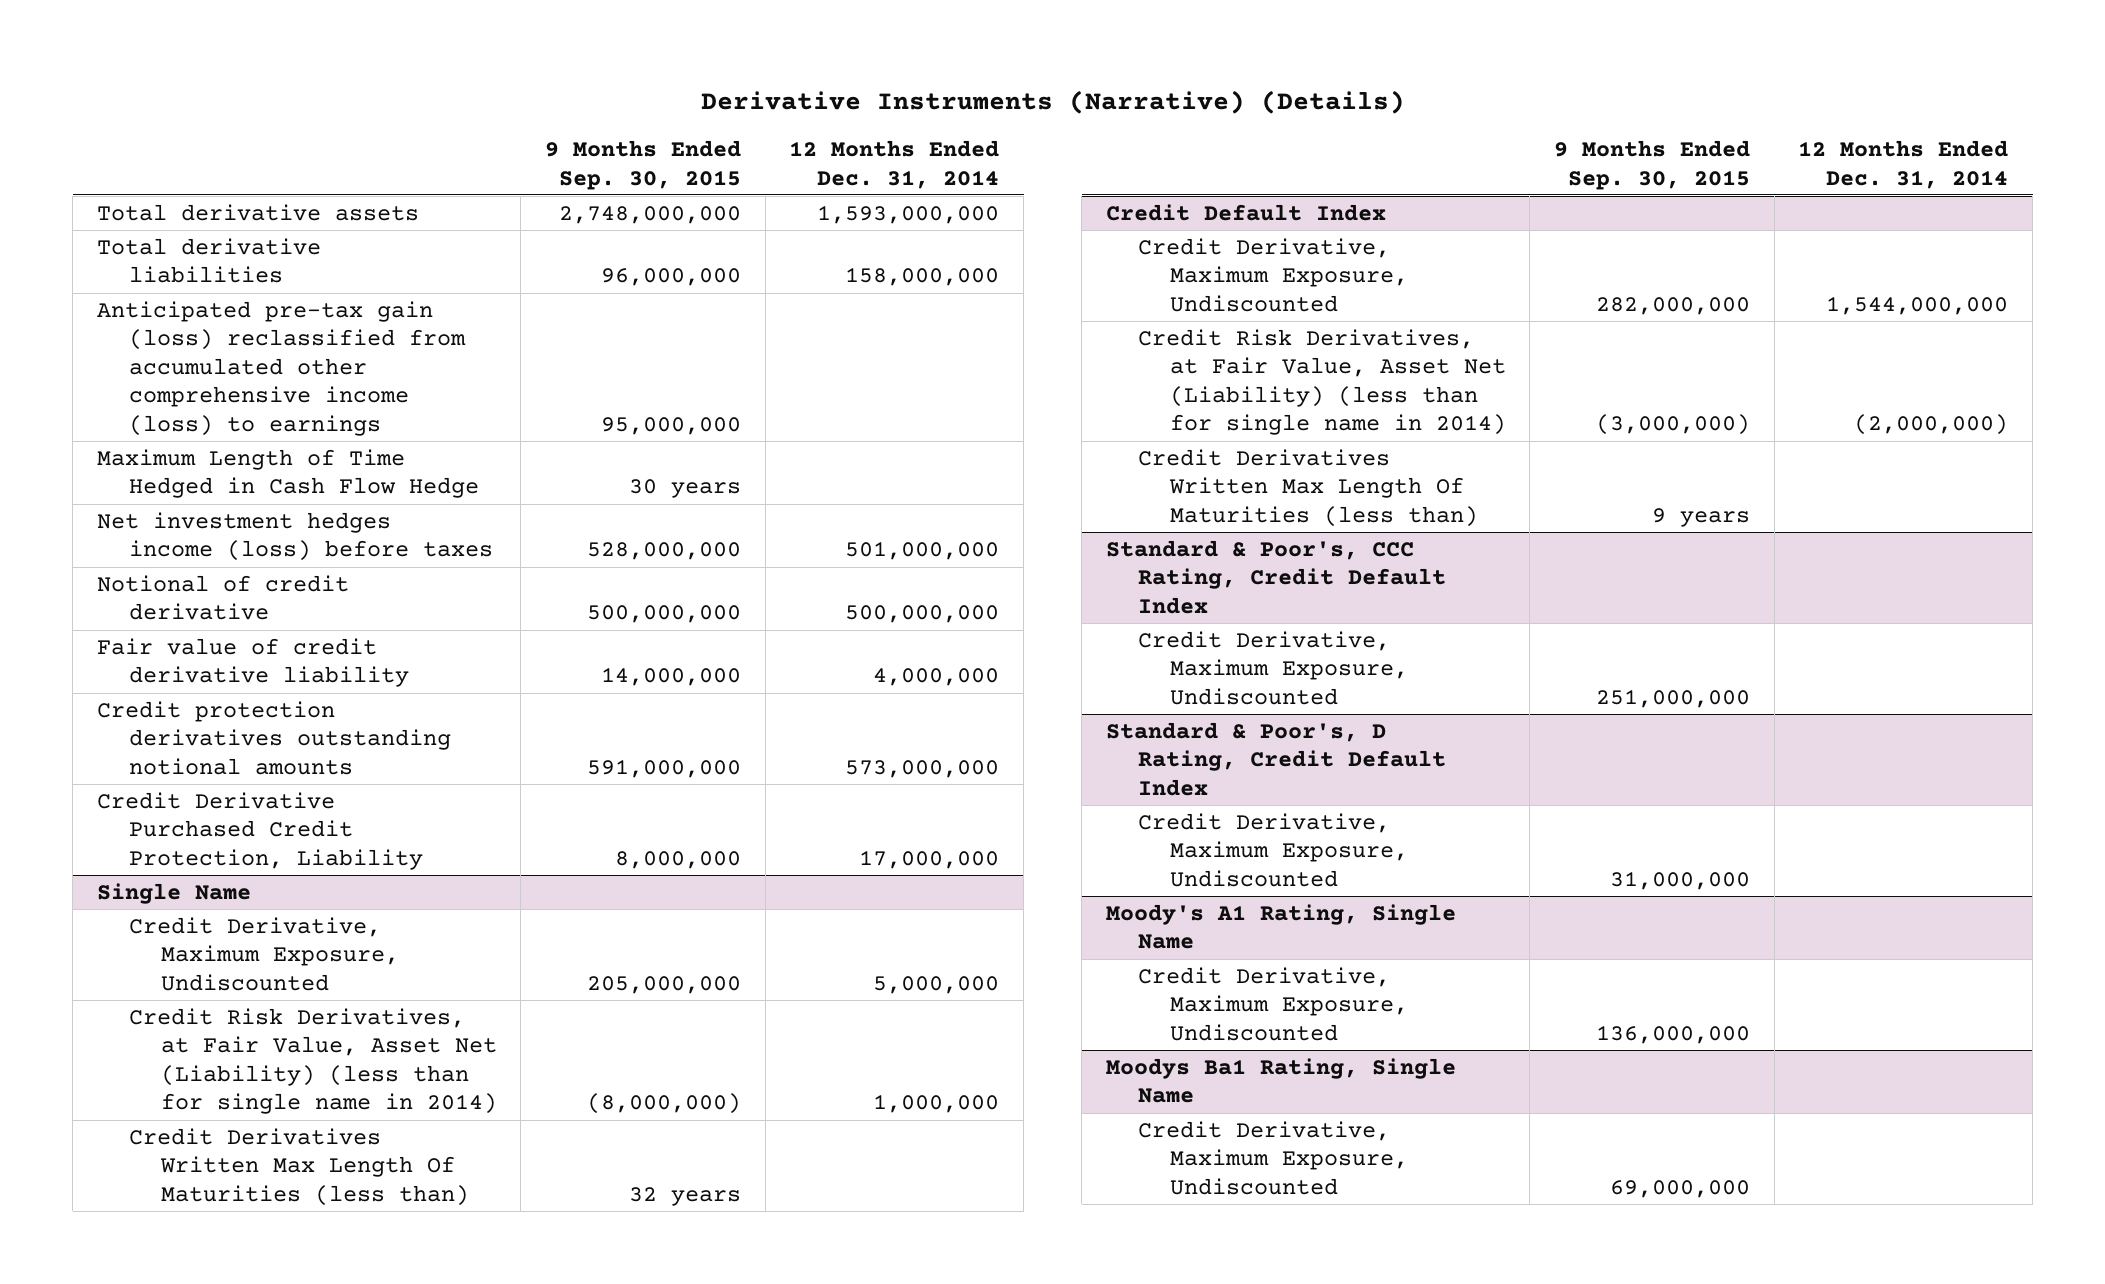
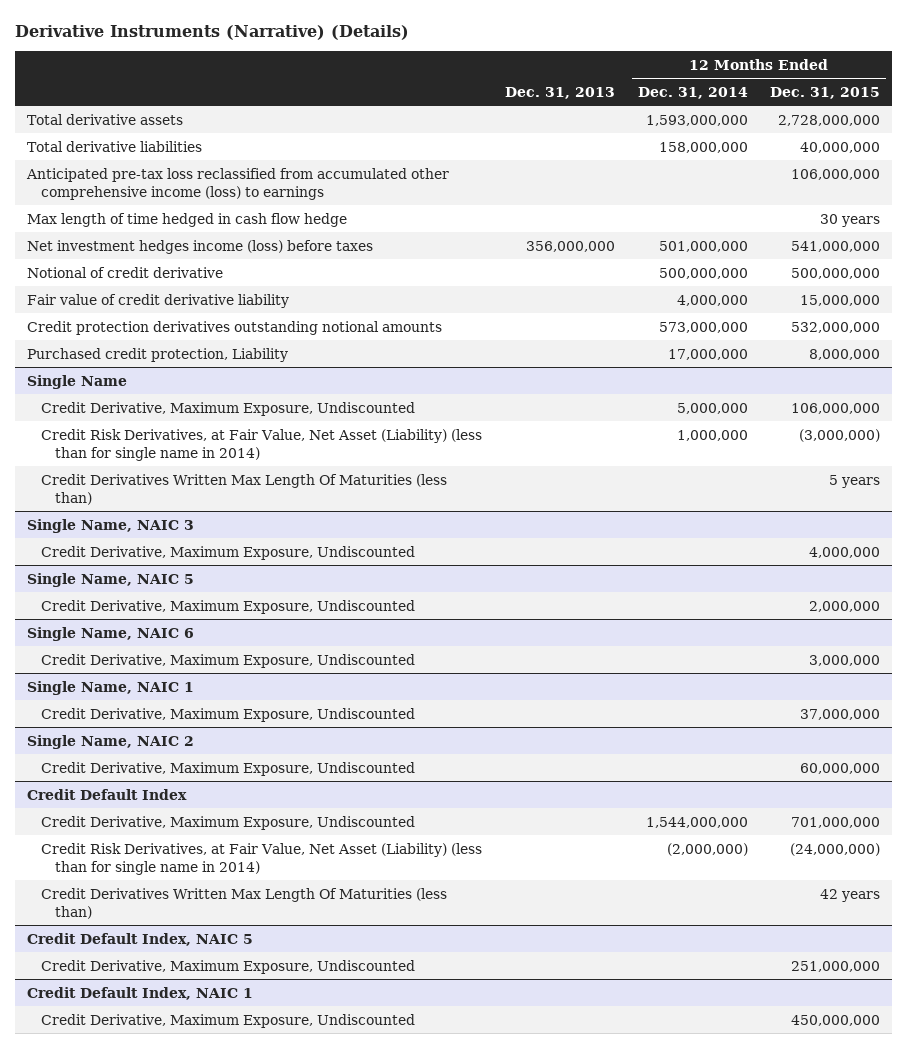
[545,140,742,190] 9 Months Ended Sep. 30, 2015 -> none
none -> [504,86,615,99] Dec. 31, 2013
none -> [770,86,881,99] Dec. 31, 2015
[97,300,466,436] Anticipated pre-tax gain (loss) reclassified from accumulated other comprehensive income (loss) to earnings -> [25,167,449,200] Anticipated pre-tax loss reclassified from accumulated other comprehensive income (loss) to earnings
[97,448,479,499] Maximum Length of Time Hedged in Cash Flow Hedge -> [26,212,347,227] Max length of time hedged in cash flow hedge
[97,791,423,870] Credit Derivative Purchased Credit Protection, Liability -> [26,347,288,362] Purchased credit protection, Liability
[128,1007,497,1115] Credit Risk Derivatives, at Fair Value, Asset Net (Liability) (less than for single name in 2014) -> [41,428,483,461] Credit Risk Derivatives, at Fair Value, Net Asset (Liability) (less than for single name in 2014)
none -> [26,518,194,533] Single Name, NAIC 3
none -> [41,545,416,560] Credit Derivative, Maximum Exposure, Undiscounted
none -> [26,572,194,587] Single Name, NAIC 5
none -> [41,599,416,614] Credit Derivative, Maximum Exposure, Undiscounted
none -> [26,626,194,641] Single Name, NAIC 6
none -> [41,653,416,668] Credit Derivative, Maximum Exposure, Undiscounted
none -> [26,680,194,695] Single Name, NAIC 1
none -> [41,707,416,722] Credit Derivative, Maximum Exposure, Undiscounted
none -> [26,734,194,749] Single Name, NAIC 2
none -> [41,761,416,776] Credit Derivative, Maximum Exposure, Undiscounted
[1137,328,1506,436] Credit Risk Derivatives, at Fair Value, Asset Net (Liability) (less than for single name in 2014) -> [41,842,483,875] Credit Risk Derivatives, at Fair Value, Net Asset (Liability) (less than for single name in 2014)
[1106,539,1446,614] Standard & Poor's, CCC Rating, Credit Default Index -> none
[1137,630,1408,705] Credit Derivative, Maximum Exposure, Undiscounted -> none
[1106,721,1446,796] Standard & Poor's, D Rating, Credit Default Index -> none
[1137,812,1408,887] Credit Derivative, Maximum Exposure, Undiscounted -> none
[1106,903,1457,950] Moody's A1 Rating, Single Name -> none
[1137,966,1408,1041] Credit Derivative, Maximum Exposure, Undiscounted -> none
[1106,1057,1457,1104] Moodys Ba1 Rating, Single Name -> none
[1137,1120,1408,1195] Credit Derivative, Maximum Exposure, Undiscounted -> none
none -> [26,932,253,946] Credit Default Index, NAIC 5
none -> [41,959,416,974] Credit Derivative, Maximum Exposure, Undiscounted
none -> [26,986,253,1000] Credit Default Index, NAIC 1
none -> [41,1013,416,1028] Credit Derivative, Maximum Exposure, Undiscounted

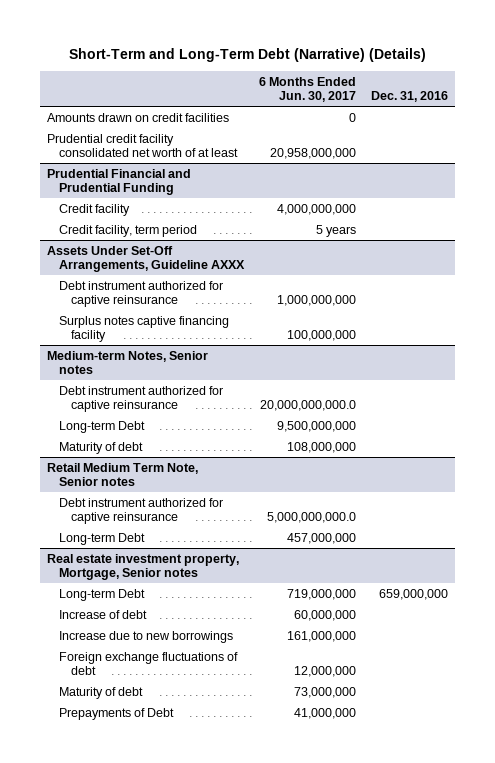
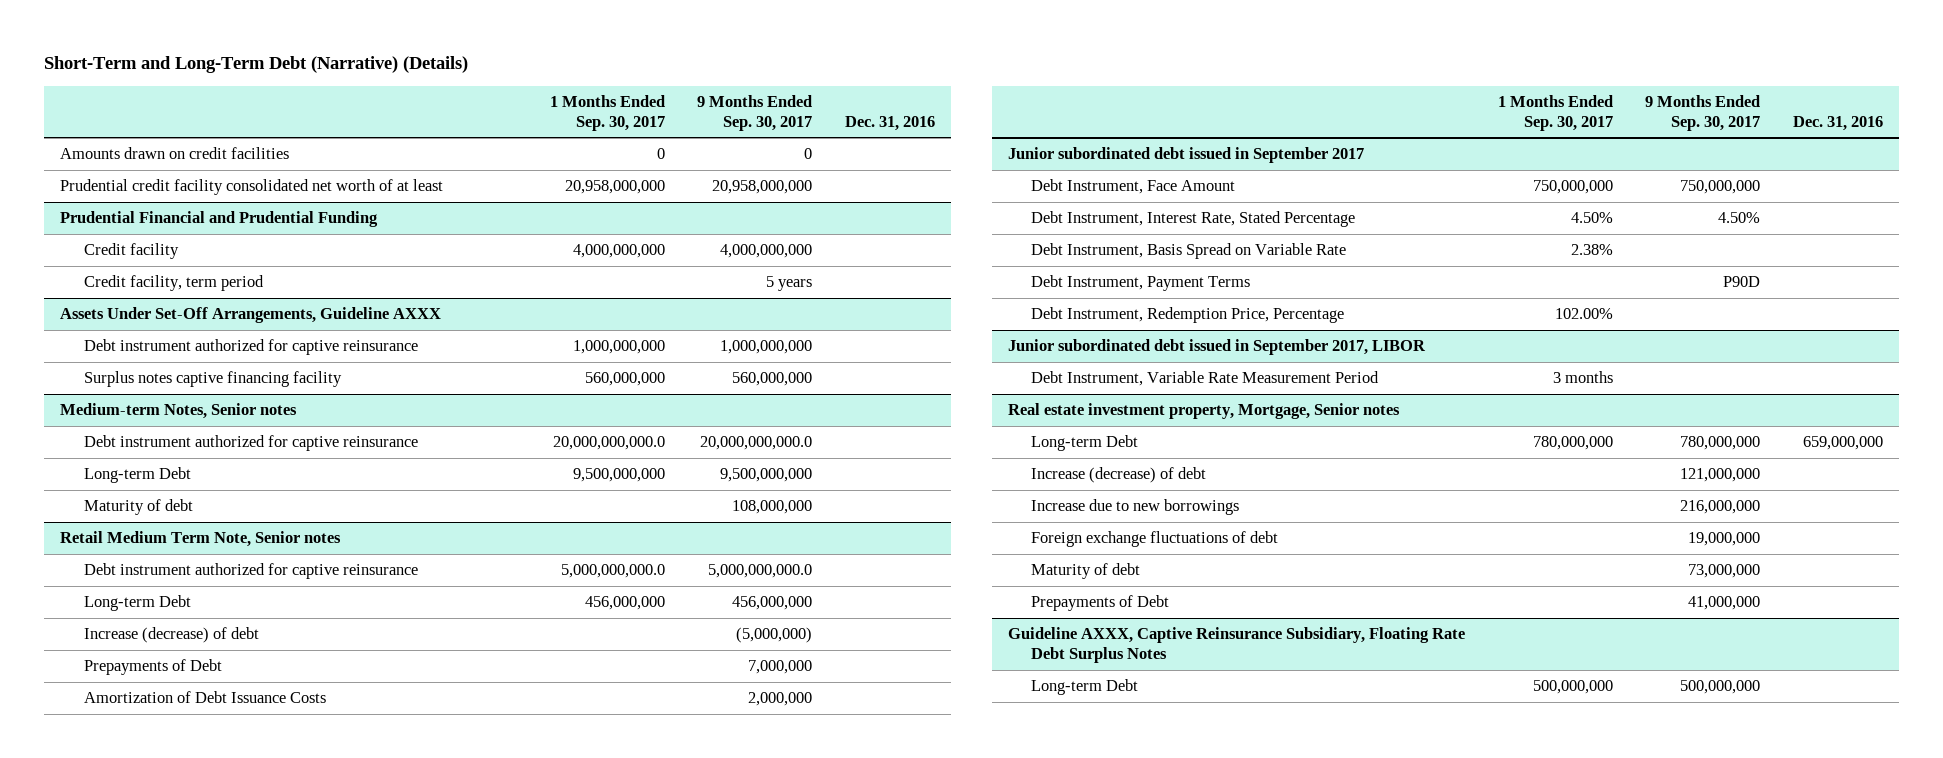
[259,76,357,103] 6 Months Ended Jun. 30, 2017 -> none
none -> [549,95,665,131] 1 Months Ended Sep. 30, 2017
none -> [697,95,813,131] 9 Months Ended Sep. 30, 2017
none -> [83,627,259,644] Increase (decrease) of debt
none -> [83,659,222,676] Prepayments of Debt
none -> [83,691,326,704] Amortization of Debt Issuance Costs
none -> [1008,147,1365,164] Junior subordinated debt issued in September 2017
none -> [1031,179,1236,195] Debt Instrument, Face Amount
none -> [1031,211,1356,228] Debt Instrument, Interest Rate, Stated Percentage
none -> [1031,243,1347,260] Debt Instrument, Basis Spread on Variable Rate
none -> [1031,275,1251,292] Debt Instrument, Payment Terms
none -> [1031,307,1345,324] Debt Instrument, Redemption Price, Percentage
none -> [1008,339,1427,356] Junior subordinated debt issued in September 2017, LIBOR
none -> [1031,371,1380,387] Debt Instrument, Variable Rate Measurement Period
[59,609,148,619] Increase of debt -> [1031,467,1207,484] Increase (decrease) of debt
none -> [1008,627,1466,663] Guideline AXXX, Captive Reinsurance Subsidiary, Floating Rate Debt Surplus Notes
none -> [1031,679,1139,696] Long-term Debt

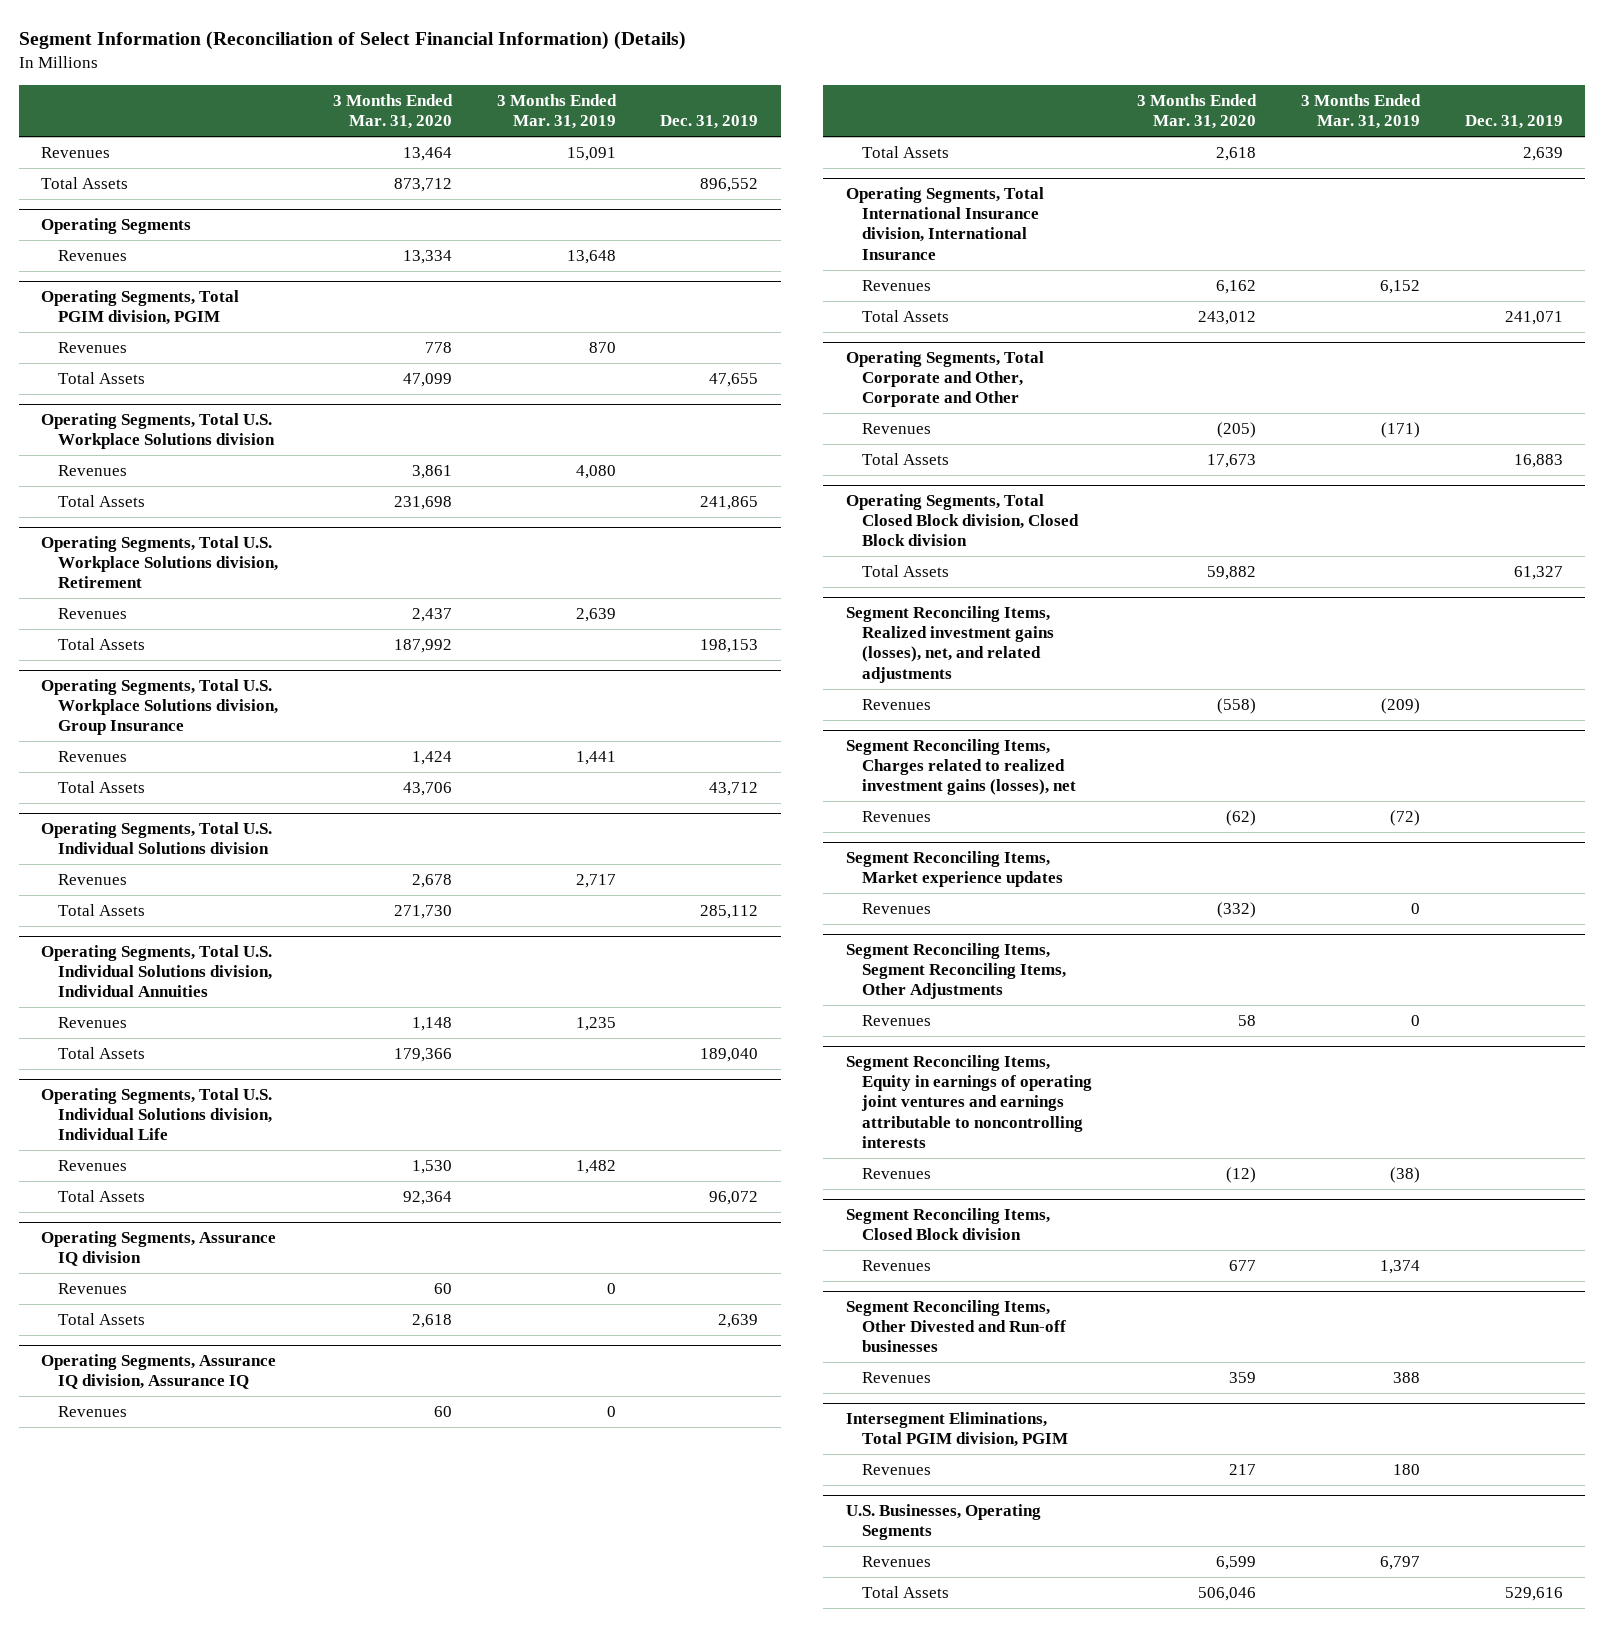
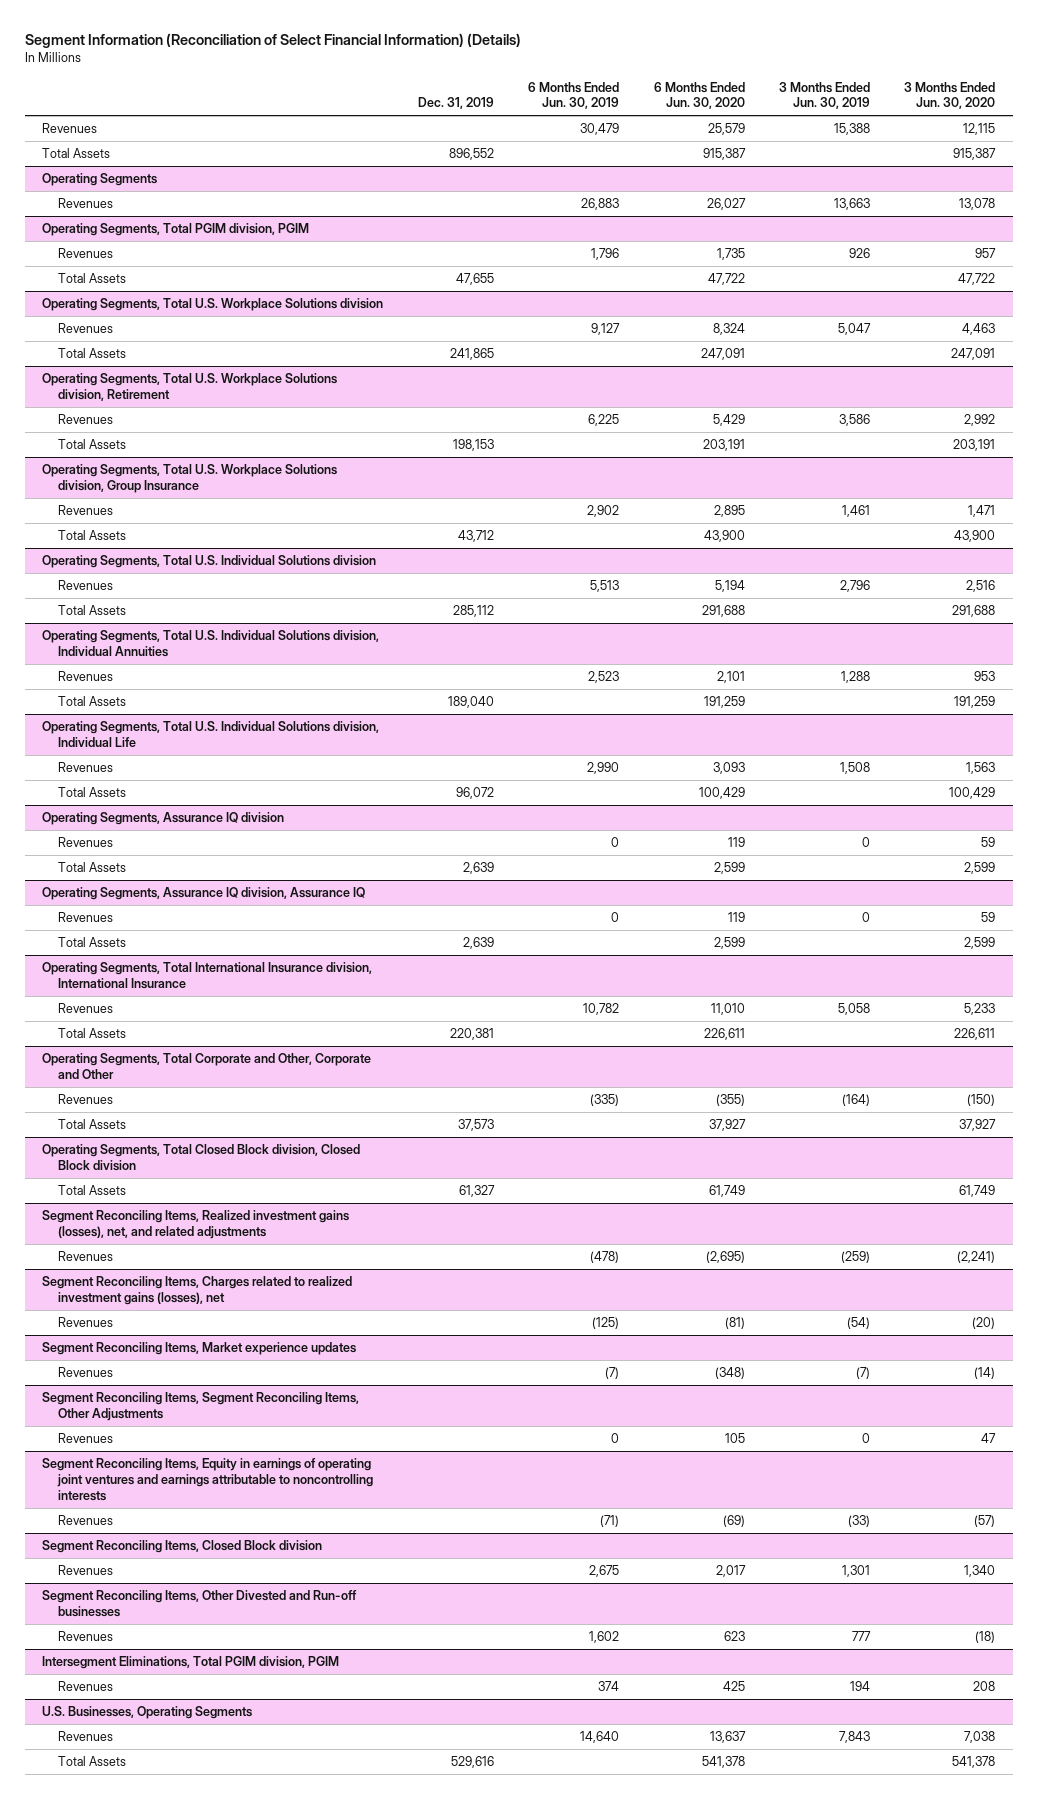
[332,93,453,130] 3 Months Ended Mar. 31, 2020 -> none
[496,93,617,130] 3 Months Ended Mar. 31, 2019 -> none
none -> [528,81,620,110] 6 Months Ended Jun. 30, 2019
none -> [653,81,745,110] 6 Months Ended Jun. 30, 2020
none -> [778,81,870,110] 3 Months Ended Jun. 30, 2019
none -> [904,81,996,110] 3 Months Ended Jun. 30, 2020
[1504,311,1563,326] 241,071 -> [449,1028,494,1041] 220,381
[1513,454,1563,469] 16,883 -> [457,1119,494,1132] 37,573

